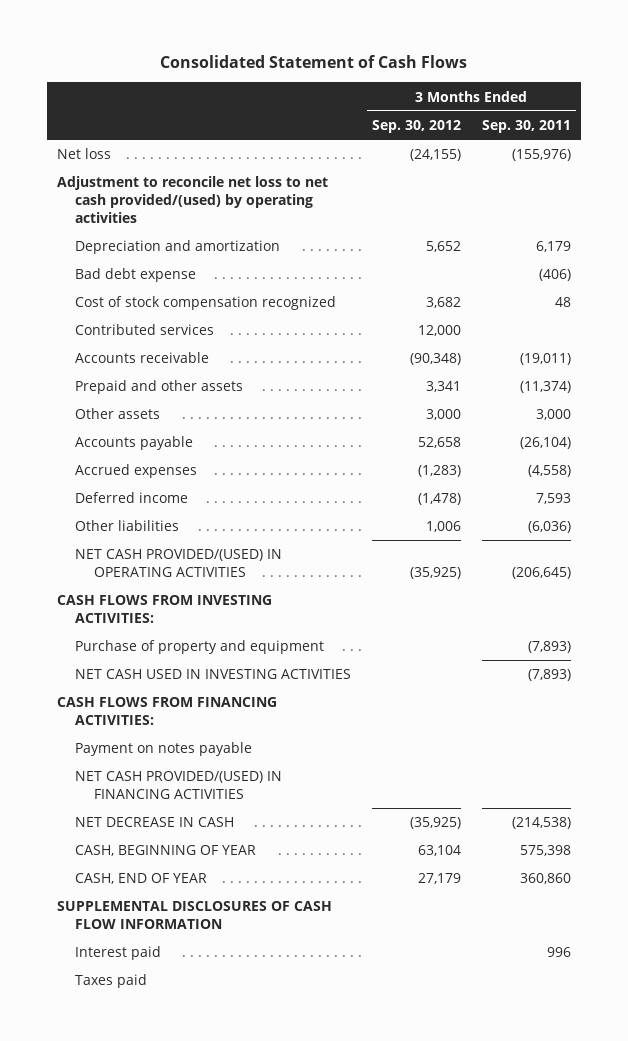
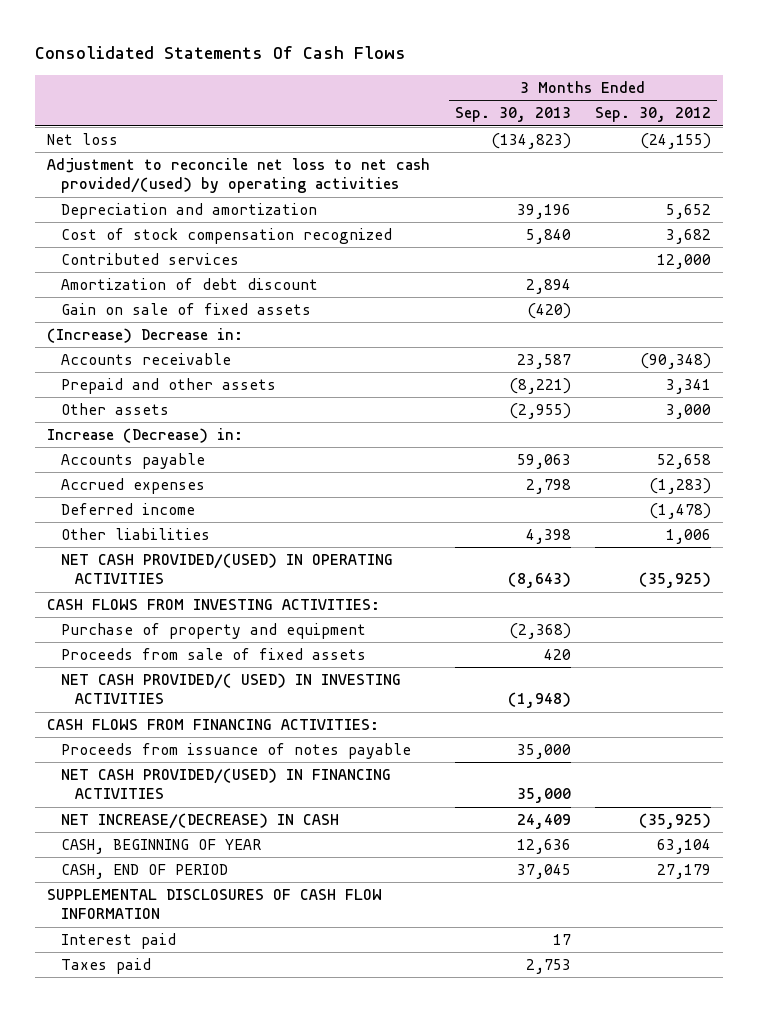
[159,55,467,69] Consolidated Statement of Cash Flows -> [35,46,407,60] Consolidated Statements Of Cash Flows
[481,119,571,133] Sep. 30, 2011 -> none
none -> [454,107,571,123] Sep. 30, 2013
[75,268,197,283] Bad debt expense -> none
none -> [61,278,319,291] Amortization of debt discount
none -> [61,303,312,316] Gain on sale of fixed assets
none -> [47,328,244,344] (Increase) Decrease in:
none -> [47,428,244,444] Increase (Decrease) in:
none -> [61,648,367,661] Proceeds from sale of fixed assets
[75,669,352,680] NET CASH USED IN INVESTING ACTIVITIES -> [61,673,402,705] NET CASH PROVIDED/( USED) IN INVESTING ACTIVITIES
[75,742,253,757] Payment on notes payable -> none
none -> [61,743,412,760] Proceeds from issuance of notes payable
[75,817,235,828] NET DECREASE IN CASH -> [61,813,340,830] NET INCREASE/(DECREASE) IN CASH
[75,873,208,885] CASH, END OF YEAR -> [61,864,229,880] CASH, END OF PERIOD

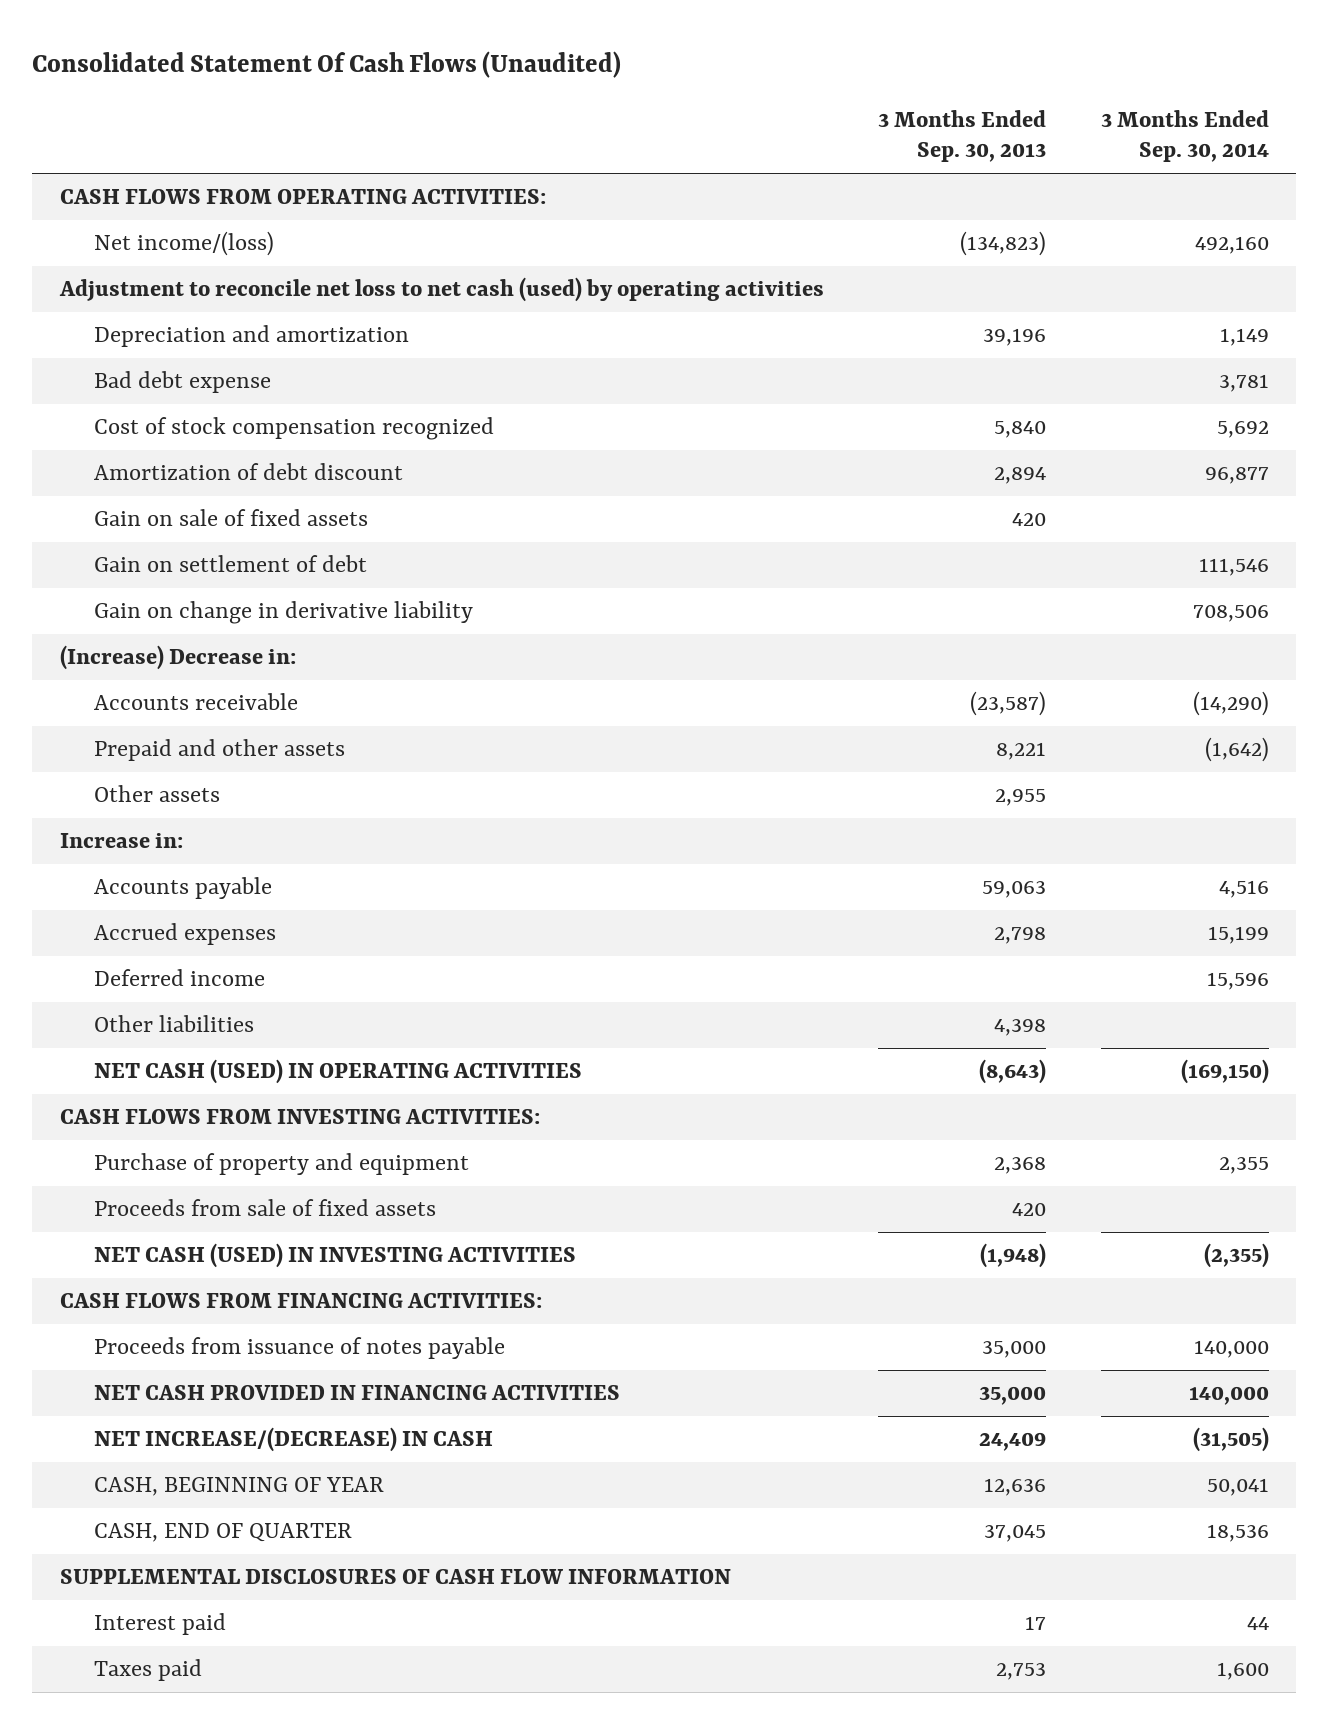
[35,46,407,60] Consolidated Statements Of Cash Flows -> [32,50,622,78] Consolidated Statement Of Cash Flows (Unaudited)
[595,107,712,123] Sep. 30, 2012 -> none
none -> [1100,110,1269,163] 3 Months Ended Sep. 30, 2014
none -> [59,189,546,205] CASH FLOWS FROM OPERATING ACTIVITIES:
[47,133,119,146] Net loss -> [94,231,275,257] Net income/(loss)
[47,158,431,194] Adjustment to reconcile net loss to net cash provided/(used) by operating activities -> [58,277,824,303] Adjustment to reconcile net loss to net cash (used) by operating activities
none -> [94,371,272,394] Bad debt expense
[61,253,240,266] Contributed services -> none
[526,303,571,320] (420) -> [1012,513,1047,527] 420
none -> [94,555,368,573] Gain on settlement of debt
none -> [94,601,474,625] Gain on change in derivative liability
[516,354,571,370] 23,587 -> [970,691,1047,717] (23,587)
[508,378,571,395] (8,221) -> [996,742,1047,761] 8,221
[508,403,571,420] (2,955) -> [995,789,1047,807] 2,955
[47,428,244,444] Increase (Decrease) in: -> [59,833,183,849] Increase in:
[61,553,394,585] NET CASH PROVIDED/(USED) IN OPERATING ACTIVITIES -> [94,1059,583,1085] NET CASH (USED) IN OPERATING ACTIVITIES
[508,623,571,640] (2,368) -> [994,1157,1047,1175] 2,368
[61,673,402,705] NET CASH PROVIDED/( USED) IN INVESTING ACTIVITIES -> [94,1243,577,1269] NET CASH (USED) IN INVESTING ACTIVITIES
[61,768,392,800] NET CASH PROVIDED/(USED) IN FINANCING ACTIVITIES -> [94,1385,621,1401] NET CASH PROVIDED IN FINANCING ACTIVITIES
[61,864,229,880] CASH, END OF PERIOD -> [94,1523,353,1543] CASH, END OF QUARTER

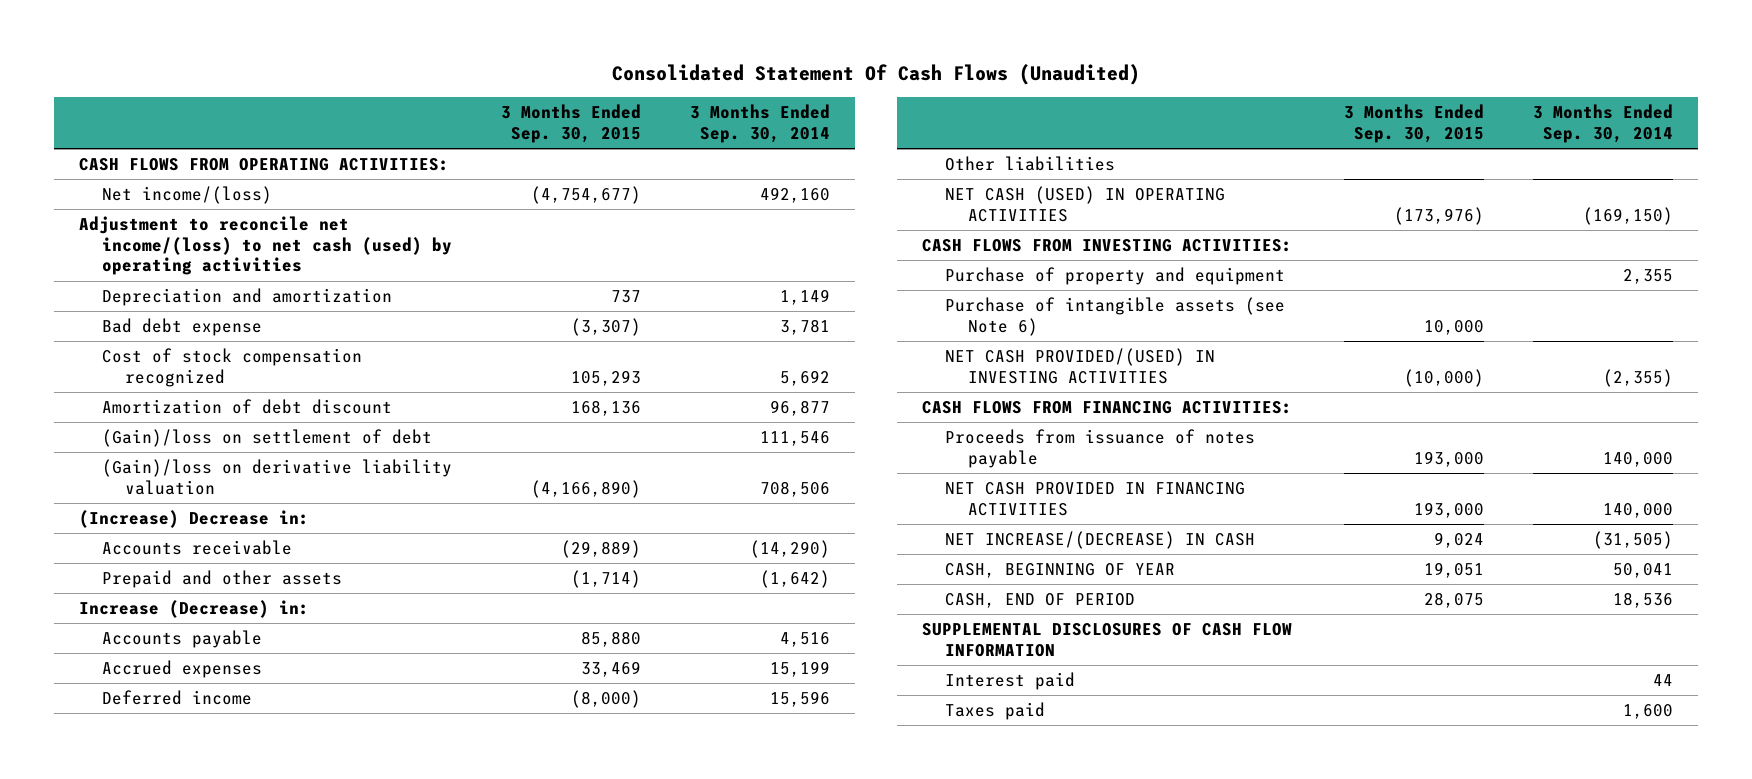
[878,110,1047,163] 3 Months Ended Sep. 30, 2013 -> none
none -> [501,104,642,144] 3 Months Ended Sep. 30, 2015
[58,277,824,303] Adjustment to reconcile net loss to net cash (used) by operating activities -> [78,216,452,276] Adjustment to reconcile net income/(loss) to net cash (used) by operating activities
[94,509,369,527] Gain on sale of fixed assets -> none
[94,555,368,573] Gain on settlement of debt -> [101,429,432,448] (Gain)/loss on settlement of debt
[94,601,474,625] Gain on change in derivative liability -> [101,459,452,495] (Gain)/loss on derivative liability valuation
[94,785,221,803] Other assets -> none
[59,833,183,849] Increase in: -> [78,600,309,619] Increase (Decrease) in:
[94,1199,437,1217] Proceeds from sale of fixed assets -> none
none -> [944,297,1285,336] Purchase of intangible assets (see Note 6)
[94,1243,577,1269] NET CASH (USED) IN INVESTING ACTIVITIES -> [944,348,1215,384] NET CASH PROVIDED/(USED) IN INVESTING ACTIVITIES
[94,1523,353,1543] CASH, END OF QUARTER -> [944,593,1135,609] CASH, END OF PERIOD

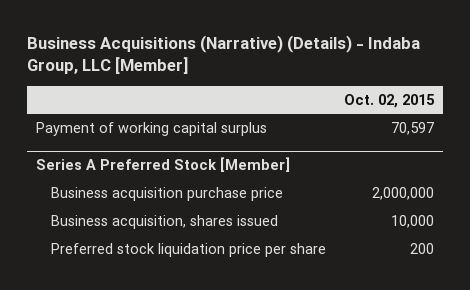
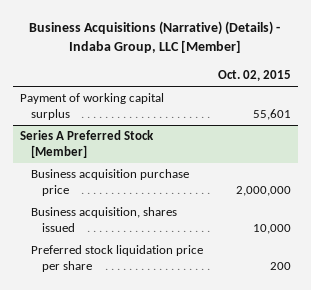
[390,121,434,135] 70,597 -> [252,109,291,121] 55,601

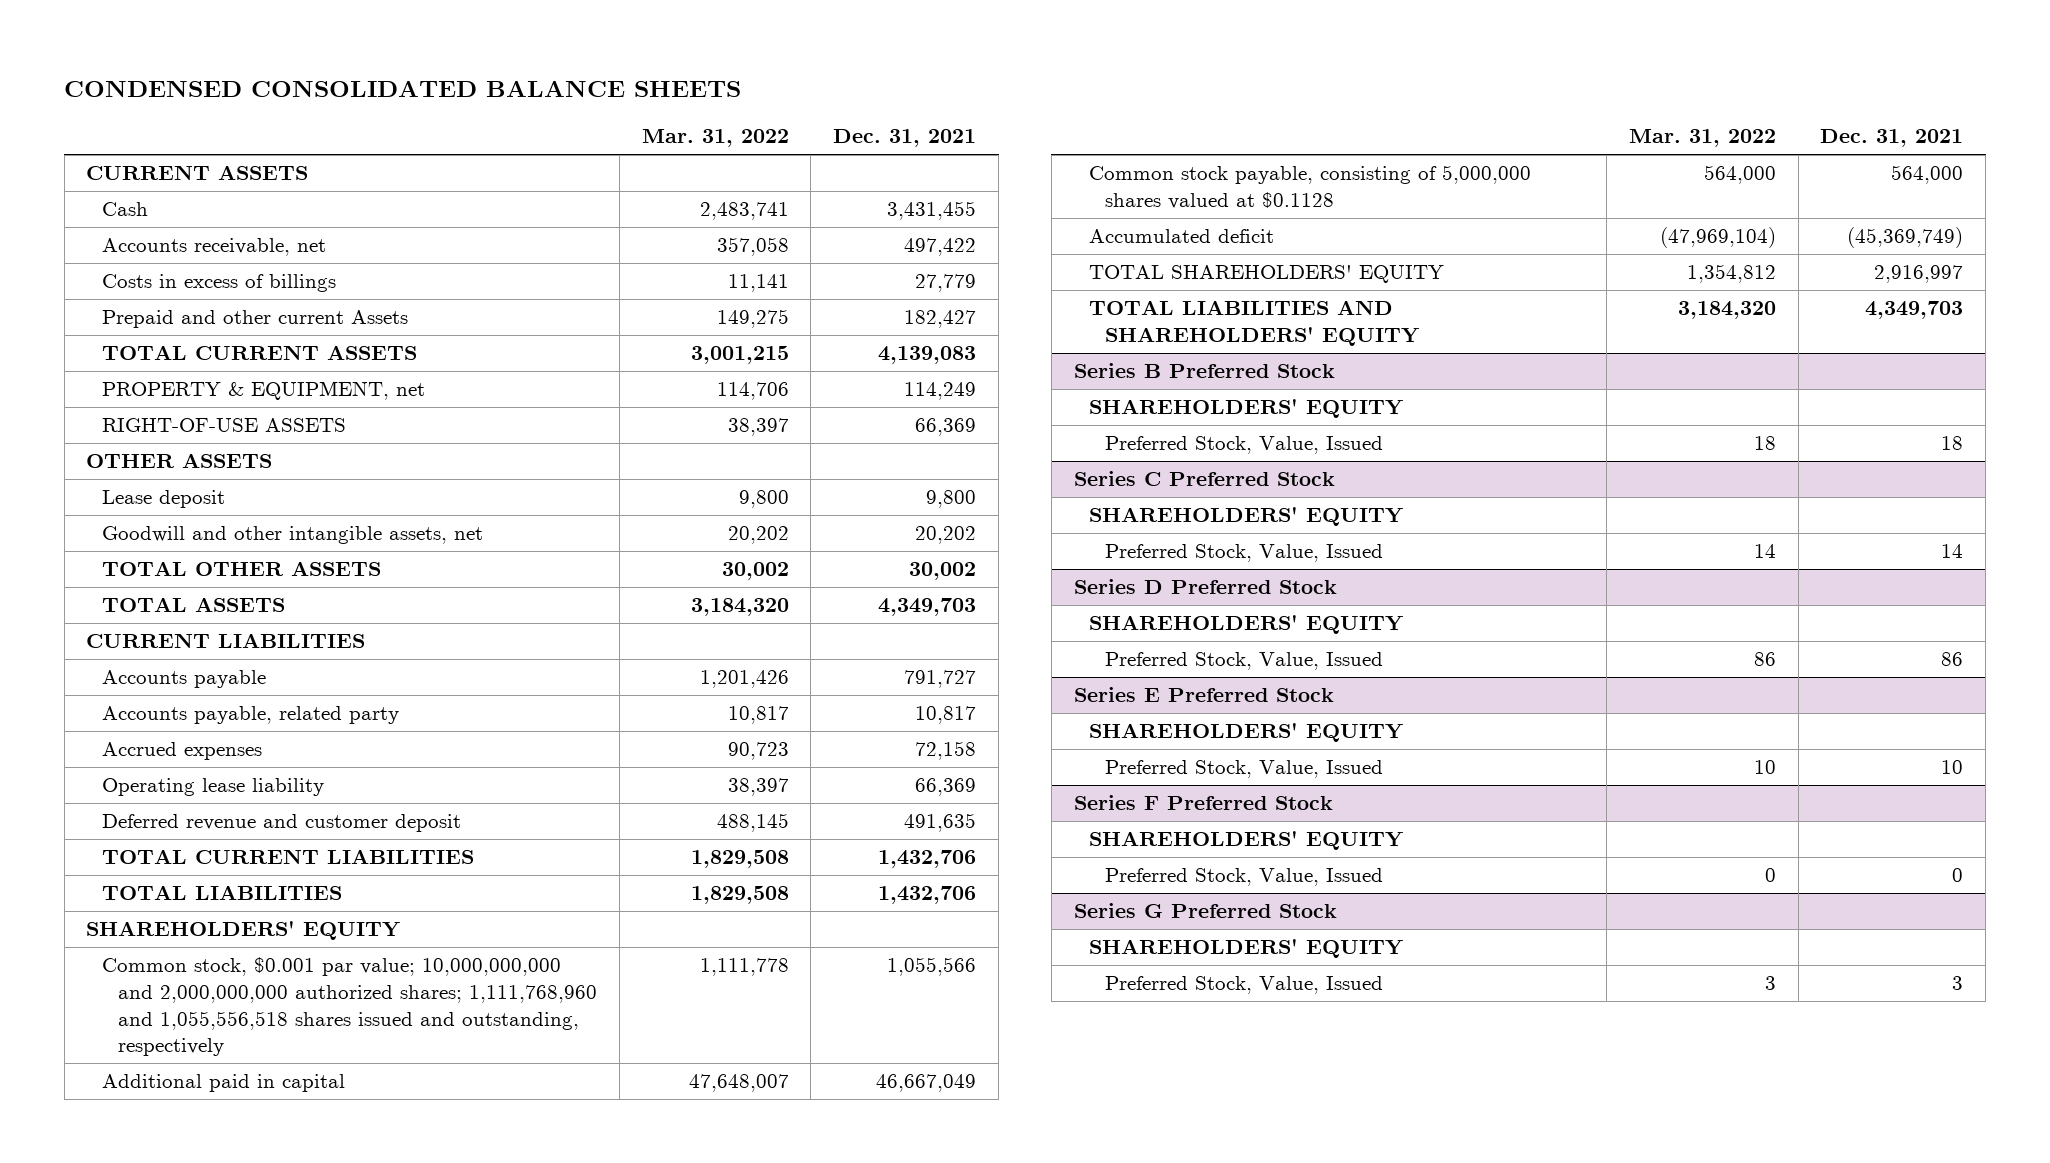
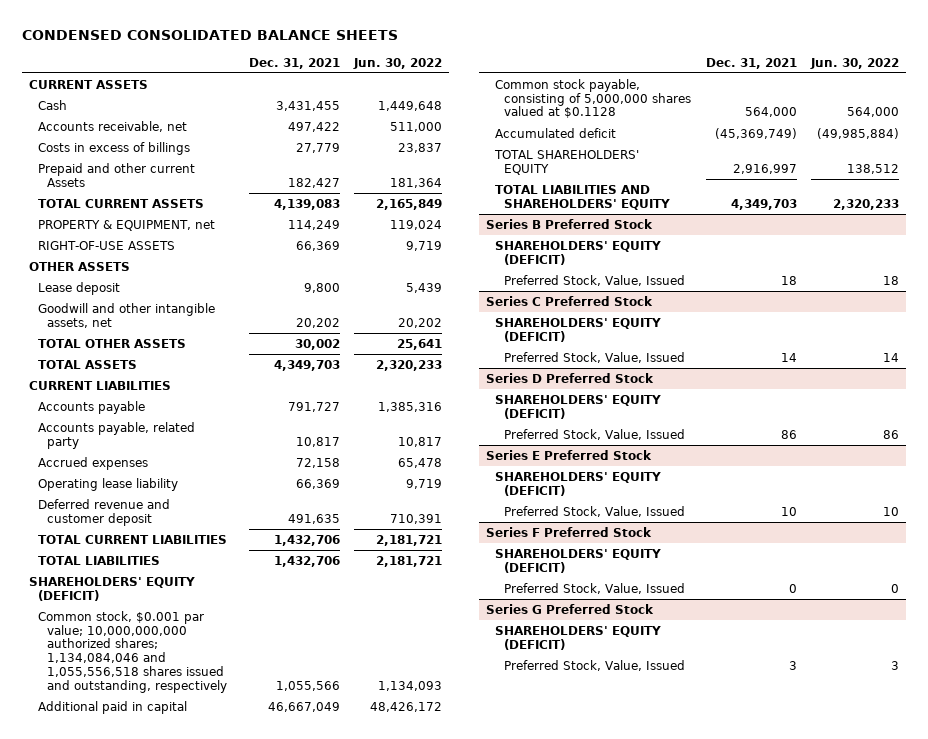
[641,129,789,148] Mar. 31, 2022 -> none
none -> [353,57,443,69] Jun. 30, 2022
[86,921,401,941] SHAREHOLDERS' EQUITY -> [28,576,195,601] SHAREHOLDERS' EQUITY (DEFICIT)
[102,957,598,1057] Common stock, $0.001 par value; 10,000,000,000 and 2,000,000,000 authorized shares; 1,111,768,960 and 1,055,556,518 shares issued and outstanding, respectively -> [38,610,228,693] Common stock, $0.001 par value; 10,000,000,000 authorized shares; 1,134,084,046 and 1,055,556,518 shares issued and outstanding, respectively
[1089,399,1404,419] SHAREHOLDERS' EQUITY -> [495,240,662,265] SHAREHOLDERS' EQUITY (DEFICIT)
[1089,507,1404,527] SHAREHOLDERS' EQUITY -> [495,317,662,342] SHAREHOLDERS' EQUITY (DEFICIT)
[1089,615,1404,635] SHAREHOLDERS' EQUITY -> [495,394,662,419] SHAREHOLDERS' EQUITY (DEFICIT)
[1089,723,1404,743] SHAREHOLDERS' EQUITY -> [495,471,662,496] SHAREHOLDERS' EQUITY (DEFICIT)
[1089,831,1404,851] SHAREHOLDERS' EQUITY -> [495,548,662,573] SHAREHOLDERS' EQUITY (DEFICIT)
[1089,939,1404,959] SHAREHOLDERS' EQUITY -> [495,625,662,650] SHAREHOLDERS' EQUITY (DEFICIT)

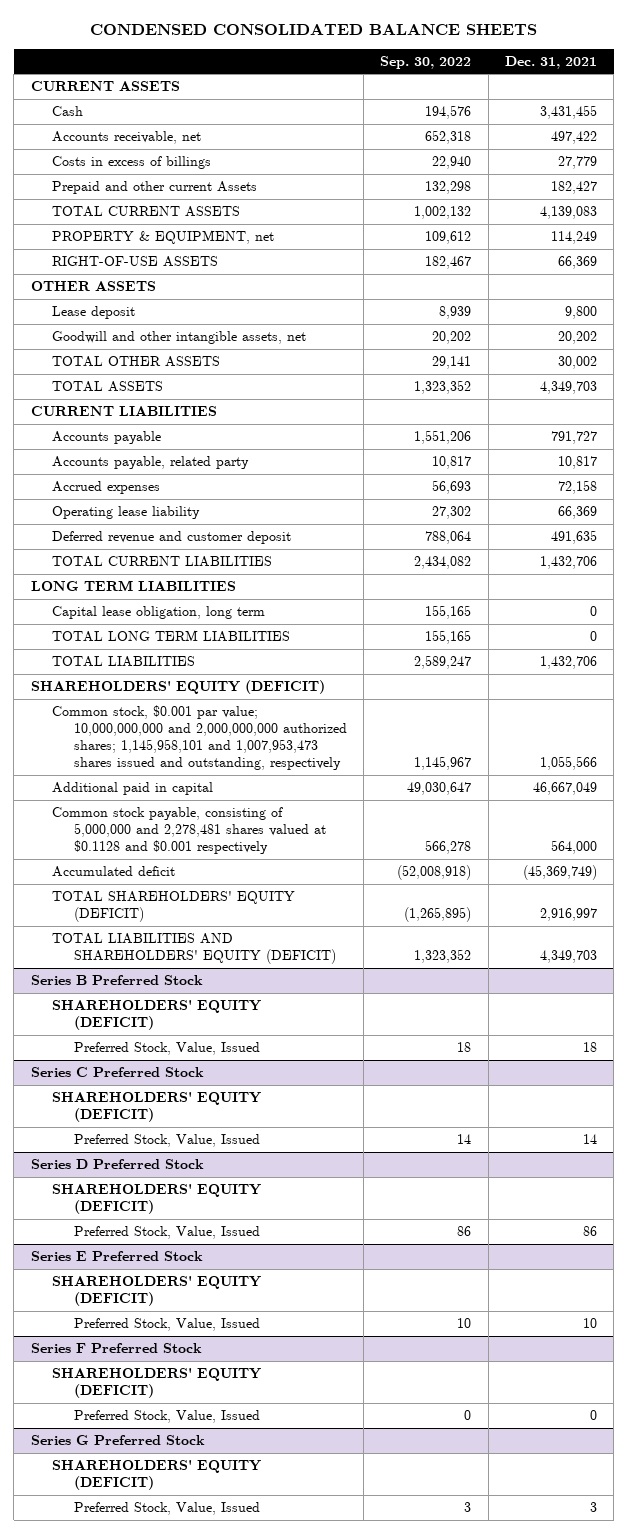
[353,57,443,69] Jun. 30, 2022 -> none
none -> [380,55,472,69] Sep. 30, 2022
none -> [30,579,236,591] LONG TERM LIABILITIES
none -> [52,605,266,619] Capital lease obligation, long term
none -> [52,629,291,642] TOTAL LONG TERM LIABILITIES
[38,610,228,693] Common stock, $0.001 par value; 10,000,000,000 authorized shares; 1,134,084,046 and 1,055,556,518 shares issued and outstanding, respectively -> [52,704,347,771] Common stock, $0.001 par value; 10,000,000,000 and 2,000,000,000 authorized shares; 1,145,958,101 and 1,007,953,473 shares issued and outstanding, respectively
[495,78,692,119] Common stock payable, consisting of 5,000,000 shares valued at $0.1128 -> [52,806,326,855] Common stock payable, consisting of 5,000,000 and 2,278,481 shares valued at $0.1128 and $0.001 respectively
[494,149,640,175] TOTAL SHAREHOLDERS' EQUITY -> [52,890,296,923] TOTAL SHAREHOLDERS' EQUITY (DEFICIT)
[495,184,671,210] TOTAL LIABILITIES AND SHAREHOLDERS' EQUITY -> [52,932,336,965] TOTAL LIABILITIES AND SHAREHOLDERS' EQUITY (DEFICIT)

